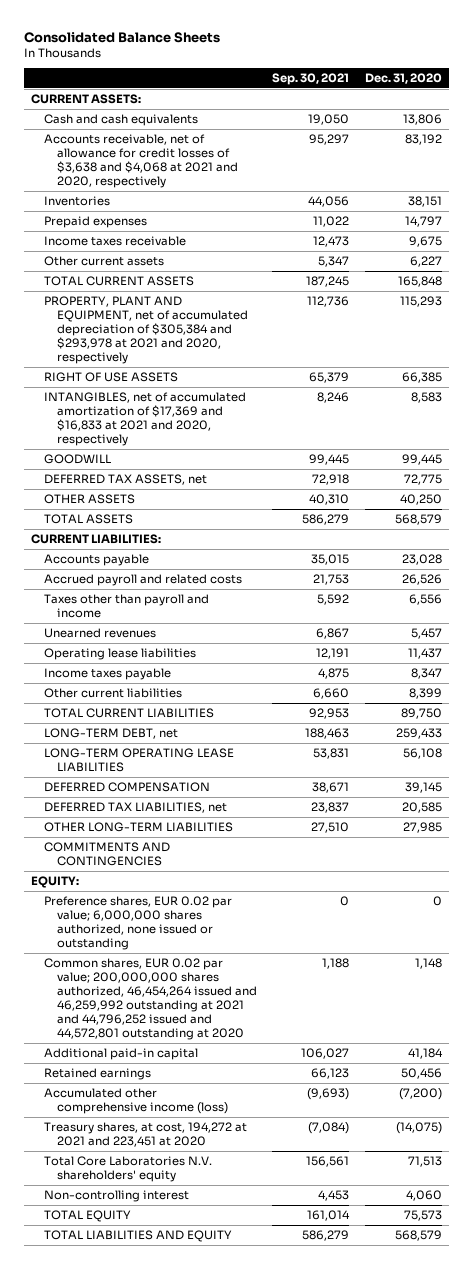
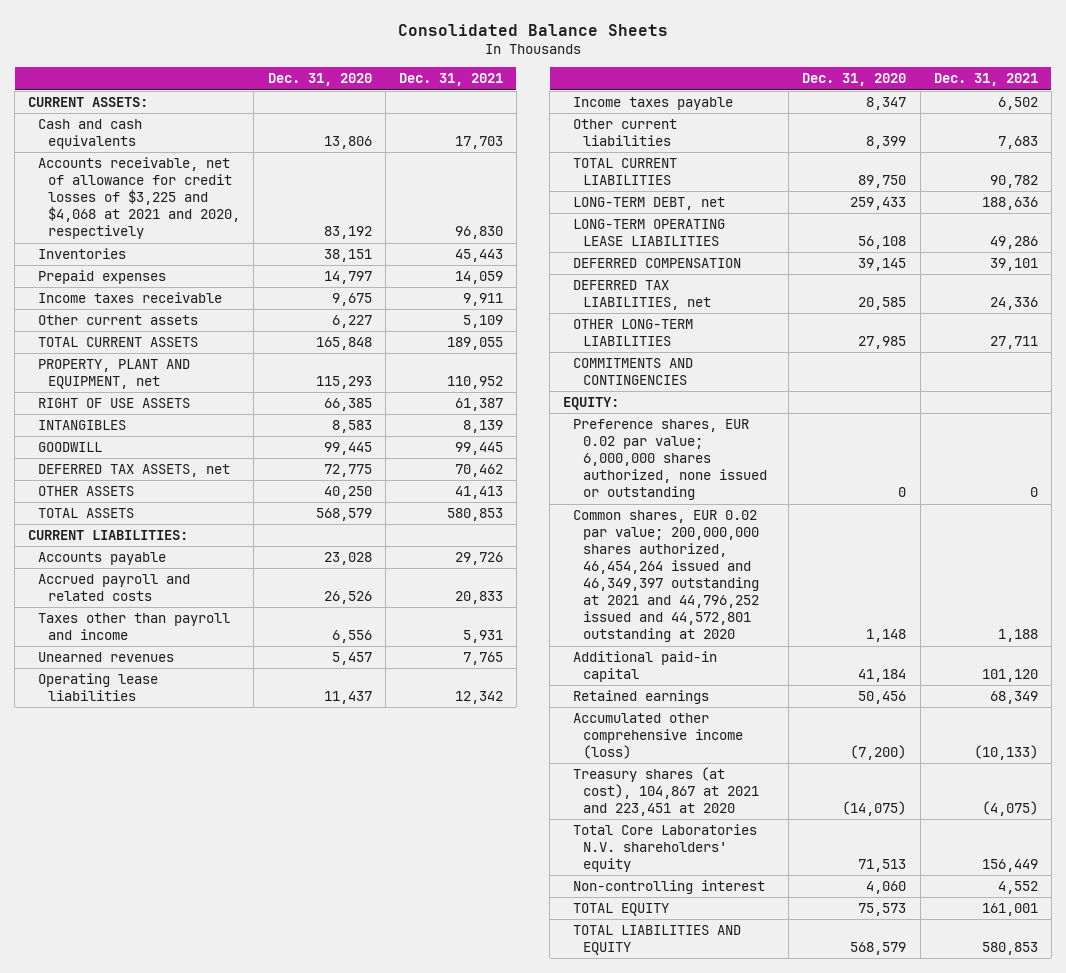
[272,73,350,86] Sep. 30, 2021 -> none
none -> [398,73,503,87] Dec. 31, 2021
[44,133,238,188] Accounts receivable, net of allowance for credit losses of $3,638 and $4,068 at 2021 and 2020, respectively -> [38,157,241,240] Accounts receivable, net of allowance for credit losses of $3,225 and $4,068 at 2021 and 2020, respectively
[44,295,248,365] PROPERTY, PLANT AND EQUIPMENT, net of accumulated depreciation of $305,384 and $293,978 at 2021 and 2020, respectively -> [38,359,191,390] PROPERTY, PLANT AND EQUIPMENT, net
[44,391,247,446] INTANGIBLES, net of accumulated amortization of $17,369 and $16,833 at 2021 and 2020, respectively -> [38,420,127,431] INTANGIBLES
[44,957,257,1041] Common shares, EUR 0.02 par value; 200,000,000 shares authorized, 46,454,264 issued and 46,259,992 outstanding at 2021 and 44,796,252 issued and 44,572,801 outstanding at 2020 -> [573,510,760,643] Common shares, EUR 0.02 par value; 200,000,000 shares authorized, 46,454,264 issued and 46,349,397 outstanding at 2021 and 44,796,252 issued and 44,572,801 outstanding at 2020
[44,1121,248,1147] Treasury shares, at cost, 194,272 at 2021 and 223,451 at 2020 -> [573,767,760,817] Treasury shares (at cost), 104,867 at 2021 and 223,451 at 2020

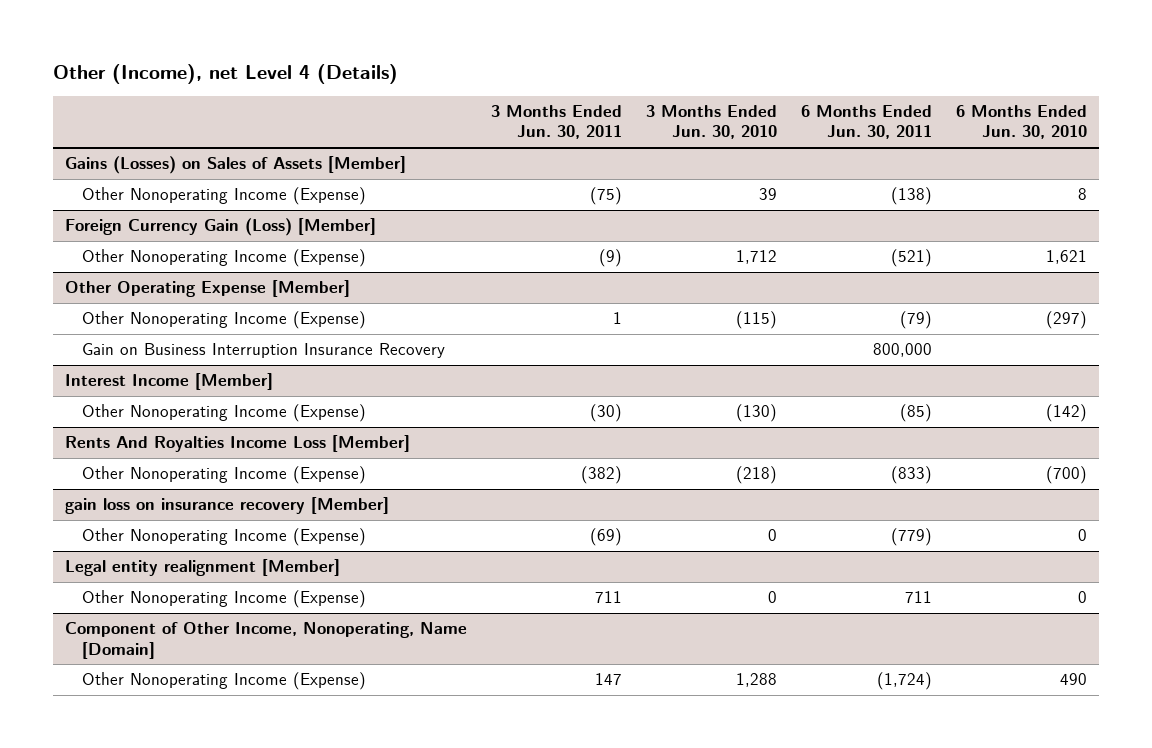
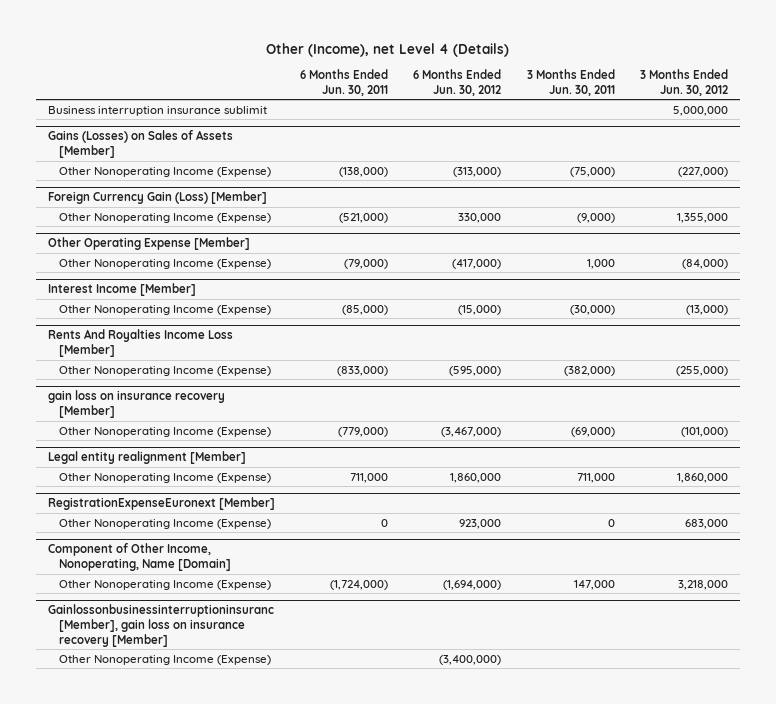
[646,105,778,140] 3 Months Ended Jun. 30, 2010 -> none
[956,105,1088,140] 6 Months Ended Jun. 30, 2010 -> none
none -> [413,68,502,96] 6 Months Ended Jun. 30, 2012
none -> [639,68,728,96] 3 Months Ended Jun. 30, 2012
none -> [48,105,268,116] Business interruption insurance sublimit
[589,187,622,206] (75) -> [569,166,615,177] (75,000)
[891,187,933,206] (138) -> [339,166,389,177] (138,000)
[598,249,622,268] (9) -> [576,212,615,223] (9,000)
[891,249,933,268] (521) -> [339,212,389,223] (521,000)
[81,343,445,359] Gain on Business Interruption Insurance Recovery -> none
[612,312,622,325] 1 -> [586,258,615,269] 1,000
[900,311,933,330] (79) -> [344,258,389,269] (79,000)
[589,404,622,423] (30) -> [569,304,615,315] (30,000)
[900,404,933,423] (85) -> [342,304,389,315] (85,000)
[580,466,622,485] (382) -> [563,365,615,376] (382,000)
[891,466,933,485] (833) -> [337,365,389,376] (833,000)
[589,528,622,547] (69) -> [570,426,615,437] (69,000)
[891,528,933,547] (779) -> [338,426,389,437] (779,000)
[594,591,622,604] 711 -> [576,472,615,483] 711,000
[905,591,933,604] 711 -> [350,472,389,483] 711,000
none -> [48,497,276,511] RegistrationExpenseEuronext [Member]
none -> [58,518,271,529] Other Nonoperating Income (Expense)
[594,673,622,686] 147 -> [573,579,615,590] 147,000
[877,672,933,691] (1,724) -> [330,579,389,590] (1,724,000)
none -> [48,604,275,647] Gainlossonbusinessinterruptioninsuranc [Member], gain loss on insurance recovery [Member]
none -> [58,654,271,665] Other Nonoperating Income (Expense)

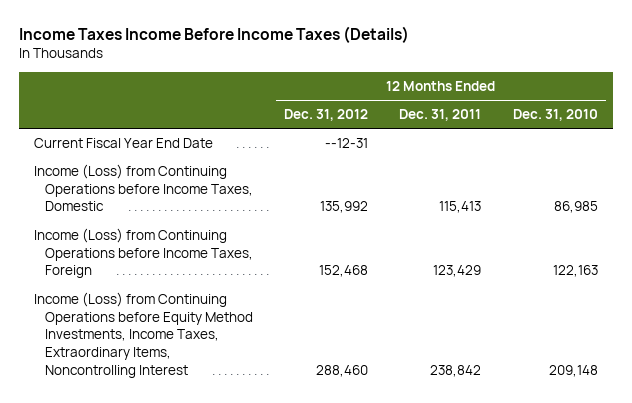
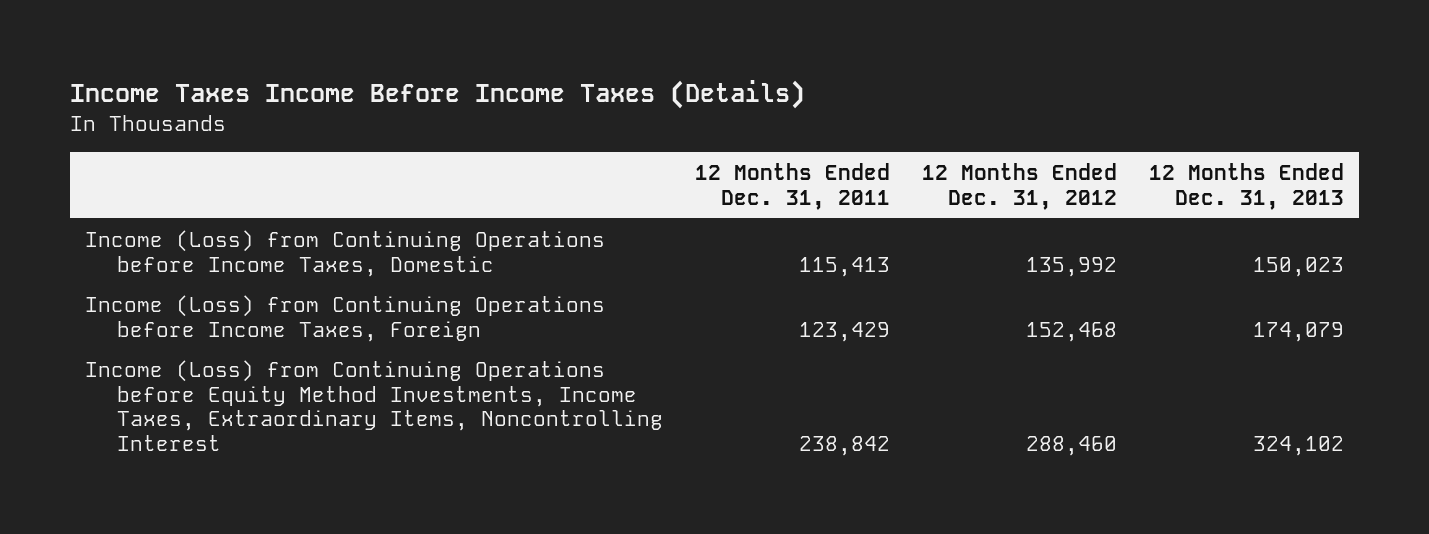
[512,109,598,122] Dec. 31, 2010 -> none
none -> [1148,162,1344,210] 12 Months Ended Dec. 31, 2013
[34,138,214,149] Current Fiscal Year End Date -> none

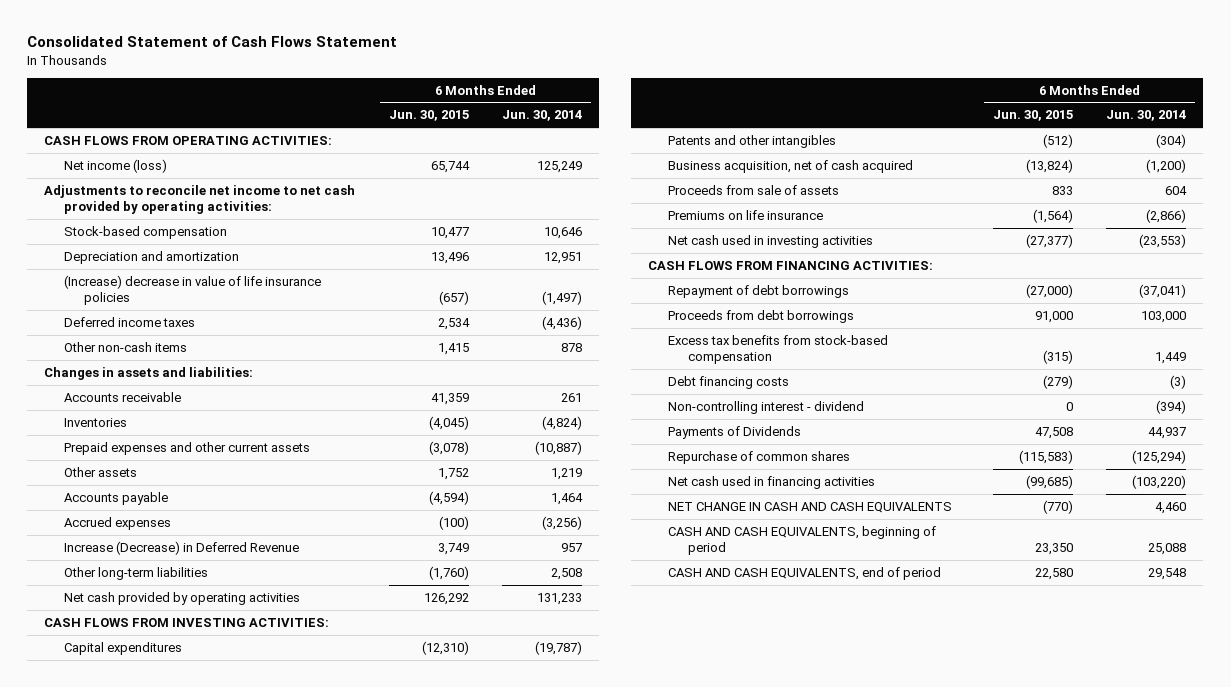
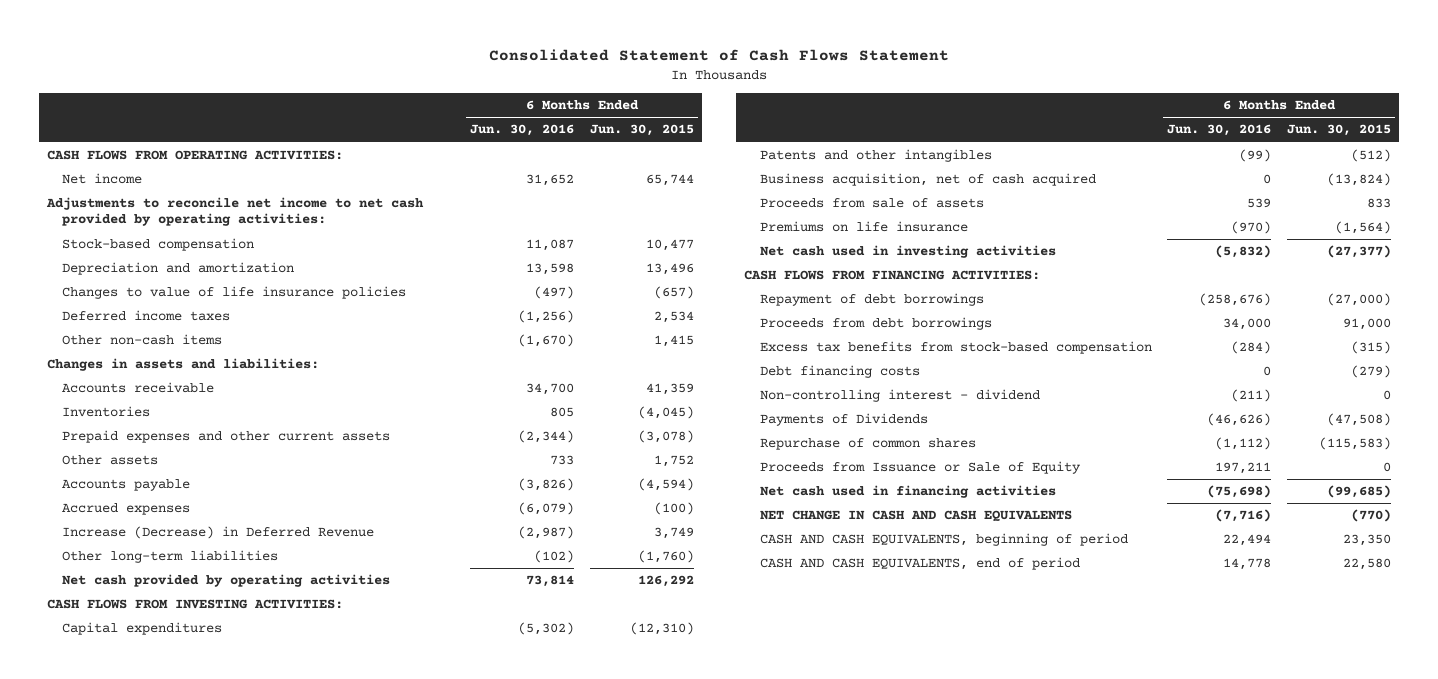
[502,110,583,122] Jun. 30, 2014 -> none
none -> [469,124,574,137] Jun. 30, 2016
[64,158,168,173] Net income (loss) -> [62,173,143,185] Net income
[64,274,322,305] (Increase) decrease in value of life insurance policies -> [62,286,407,300] Changes to value of life insurance policies
[1034,426,1073,439] 47,508 -> [1327,413,1392,427] (47,508)
none -> [759,461,1081,475] Proceeds from Issuance or Sale of Equity

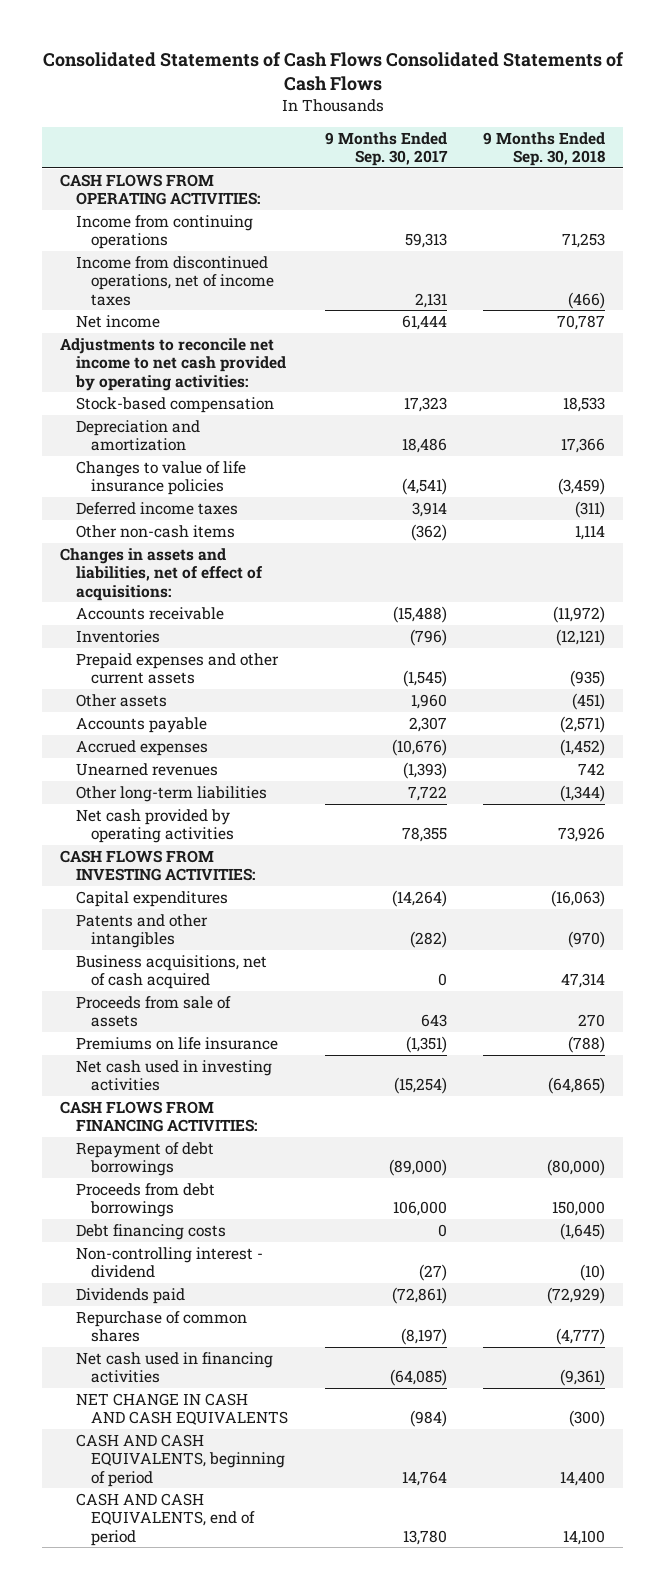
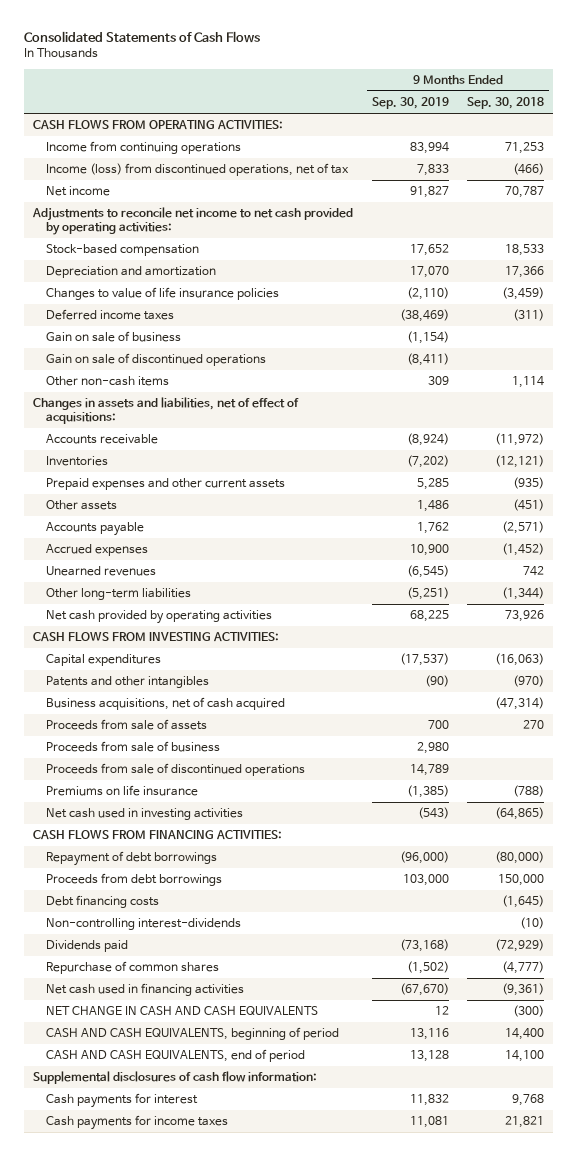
[42,52,624,92] Consolidated Statements of Cash Flows Consolidated Statements of Cash Flows -> [24,30,261,43] Consolidated Statements of Cash Flows
[324,131,448,167] 9 Months Ended Sep. 30, 2017 -> none
none -> [371,97,449,110] Sep. 30, 2019
[75,255,275,306] Income from discontinued operations, net of income taxes -> [45,163,349,177] Income (loss) from discontinued operations, net of tax
none -> [45,331,181,343] Gain on sale of business
none -> [45,353,266,367] Gain on sale of discontinued operations
[560,973,605,989] 47,314 -> [494,697,544,711] (47,314)
none -> [45,741,220,753] Proceeds from sale of business
none -> [45,763,305,777] Proceeds from sale of discontinued operations
[75,1246,263,1279] Non-controlling interest - dividend -> [45,918,241,931] Non-controlling interest-dividends
none -> [33,1071,318,1085] Supplemental disclosures of cash flow information:
none -> [45,1093,198,1109] Cash payments for interest
none -> [45,1115,228,1131] Cash payments for income taxes

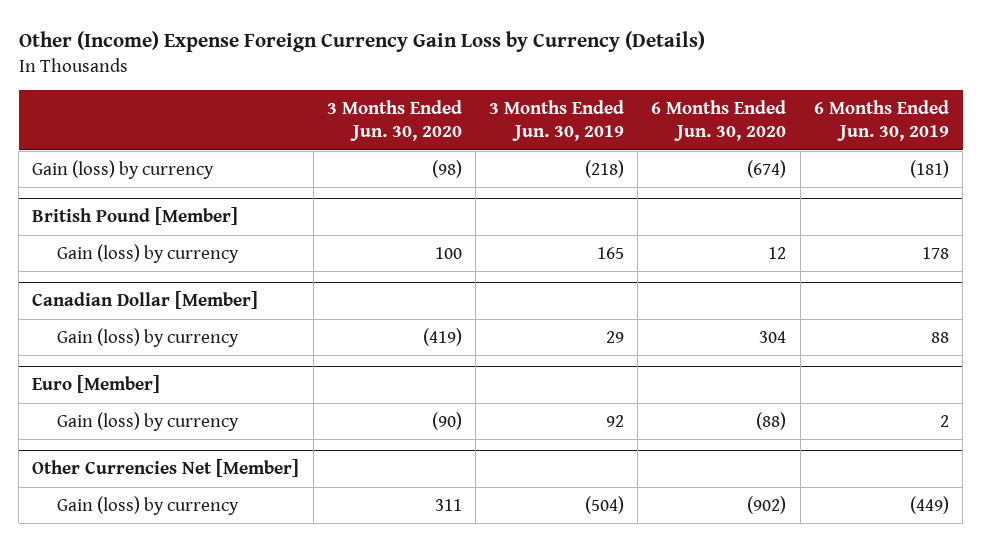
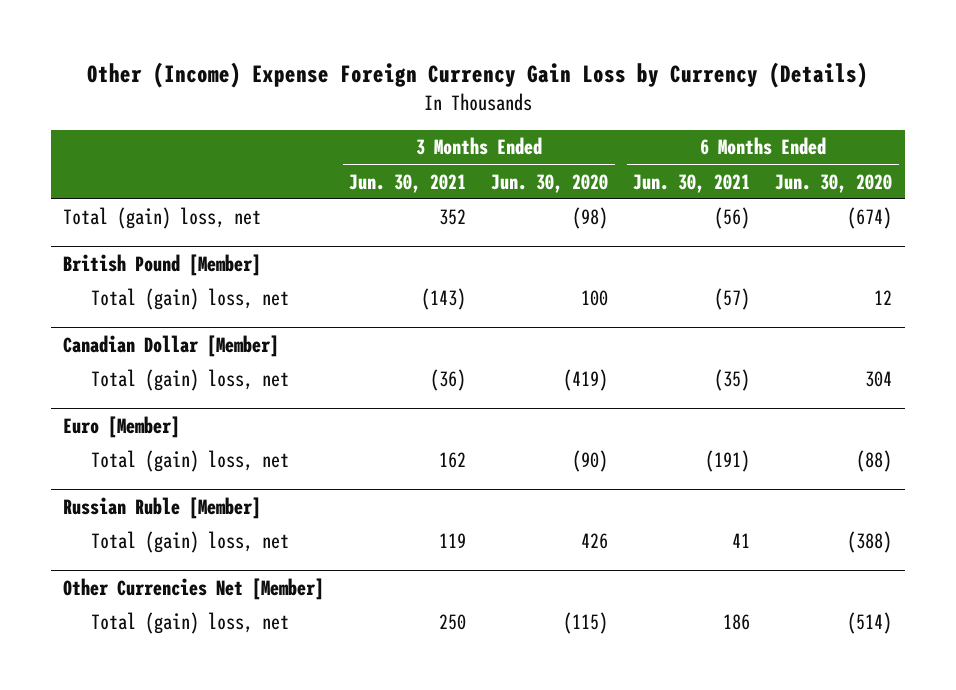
[489,99,625,142] 3 Months Ended Jun. 30, 2019 -> none
[813,99,949,142] 6 Months Ended Jun. 30, 2019 -> none
none -> [349,173,467,193] Jun. 30, 2021
none -> [633,173,751,193] Jun. 30, 2021
[32,159,215,179] Gain (loss) by currency -> [63,207,262,230] Total (gain) loss, net
[56,243,239,263] Gain (loss) by currency -> [91,288,290,311] Total (gain) loss, net
[56,327,239,347] Gain (loss) by currency -> [91,369,290,392] Total (gain) loss, net
[56,411,239,431] Gain (loss) by currency -> [91,450,290,473] Total (gain) loss, net
none -> [63,496,262,519] Russian Ruble [Member]
none -> [91,531,290,554] Total (gain) loss, net
[56,495,239,515] Gain (loss) by currency -> [91,612,290,635] Total (gain) loss, net
[434,498,462,511] 311 -> [563,612,609,635] (115)
[747,495,787,514] (902) -> [847,612,893,635] (514)

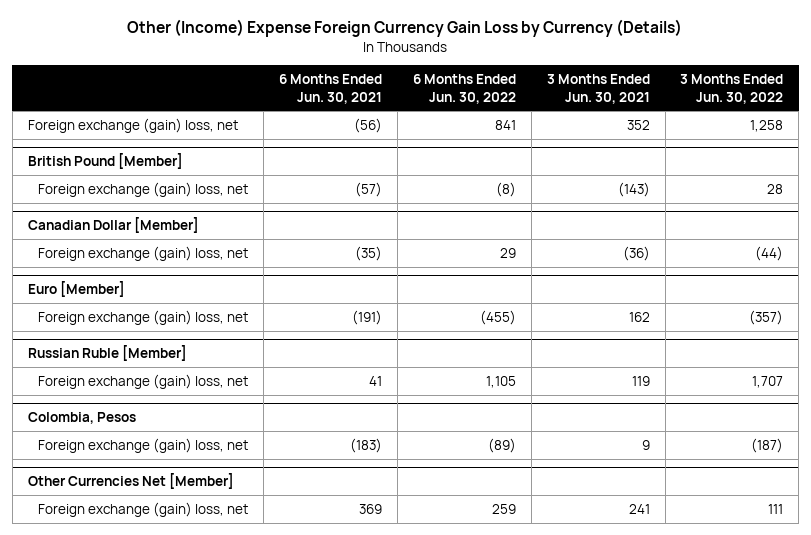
[491,173,609,193] Jun. 30, 2020 -> none
[775,173,893,193] Jun. 30, 2020 -> none
none -> [412,74,516,104] 6 Months Ended Jun. 30, 2022
none -> [680,74,784,104] 3 Months Ended Jun. 30, 2022
[63,207,262,230] Total (gain) loss, net -> [27,117,238,133] Foreign exchange (gain) loss, net
[91,288,290,311] Total (gain) loss, net -> [38,181,249,197] Foreign exchange (gain) loss, net
[91,369,290,392] Total (gain) loss, net -> [38,245,249,261] Foreign exchange (gain) loss, net
[91,450,290,473] Total (gain) loss, net -> [38,309,249,325] Foreign exchange (gain) loss, net
[91,531,290,554] Total (gain) loss, net -> [38,373,249,389] Foreign exchange (gain) loss, net
none -> [27,412,136,425] Colombia, Pesos
none -> [38,437,249,453] Foreign exchange (gain) loss, net
[91,612,290,635] Total (gain) loss, net -> [38,501,249,517] Foreign exchange (gain) loss, net
[439,614,467,631] 250 -> [628,503,650,514] 241
[723,614,751,631] 186 -> [359,503,383,514] 369

